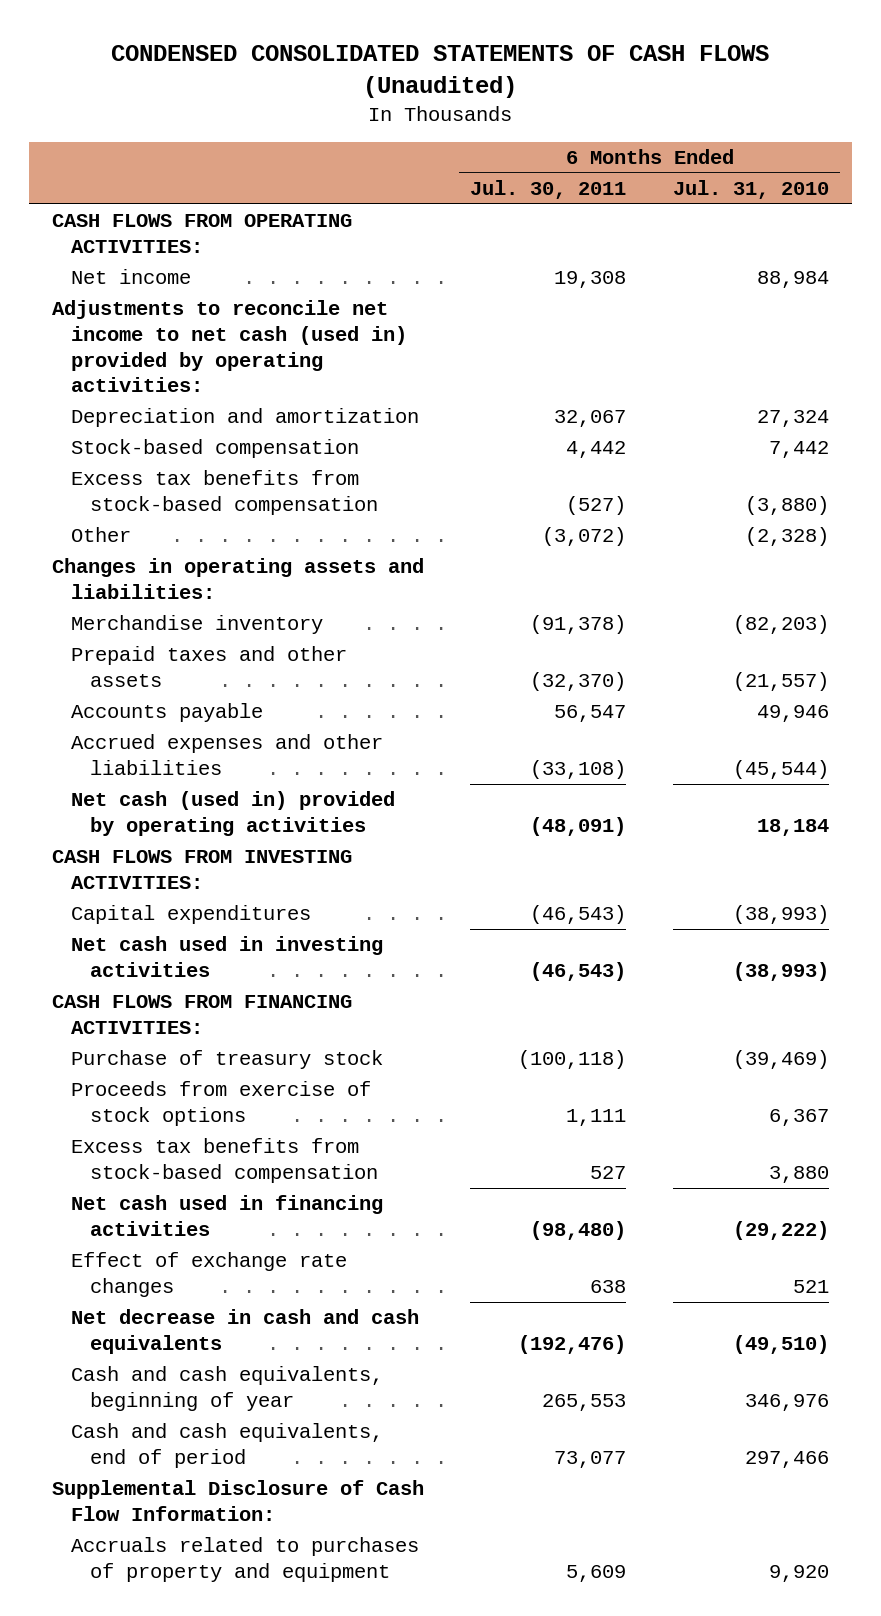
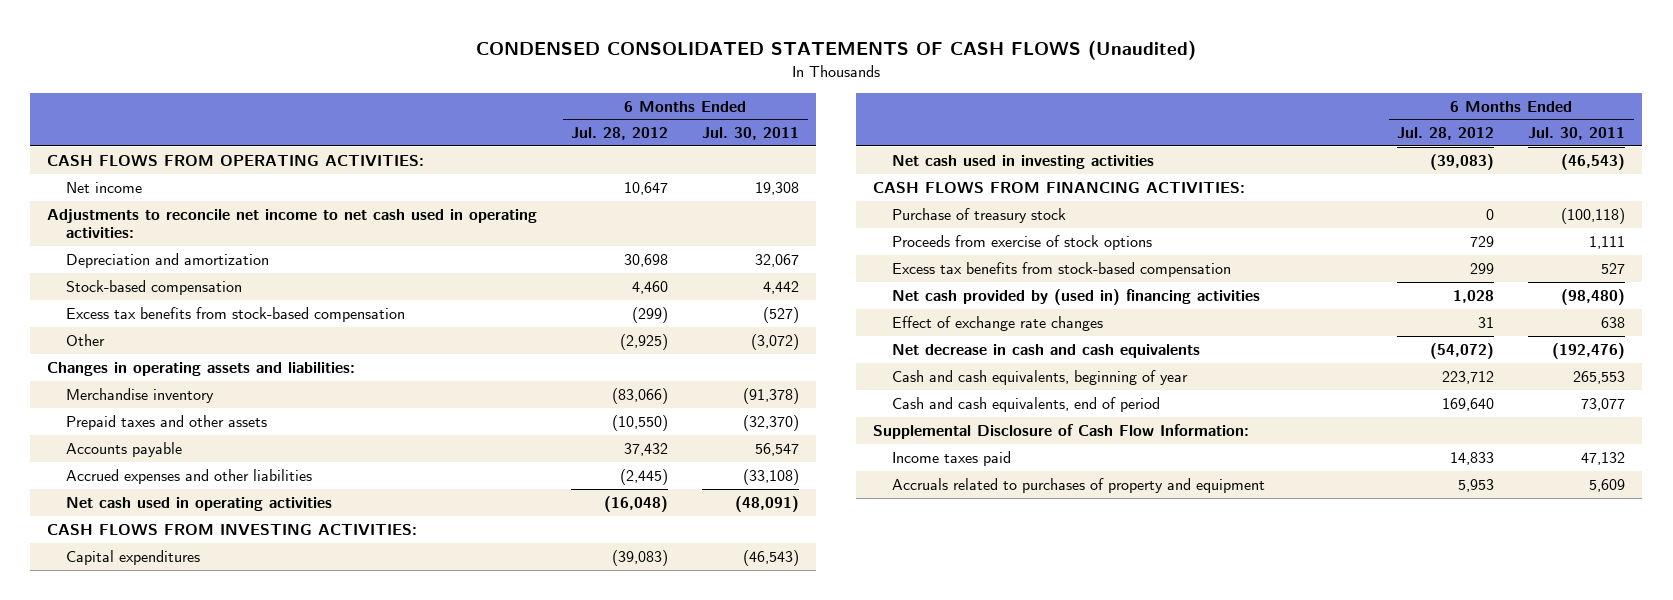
[672,180,829,200] Jul. 31, 2010 -> none
none -> [571,127,669,141] Jul. 28, 2012
[51,300,408,393] Adjustments to reconcile net income to net cash (used in) provided by operating activities: -> [47,208,538,239] Adjustments to reconcile net income to net cash used in operating activities:
[71,791,396,836] Net cash (used in) provided by operating activities -> [65,496,332,511] Net cash used in operating activities
[71,1195,384,1236] Net cash used in financing activities -> [891,288,1260,305] Net cash provided by (used in) financing activities
none -> [891,450,1011,466] Income taxes paid

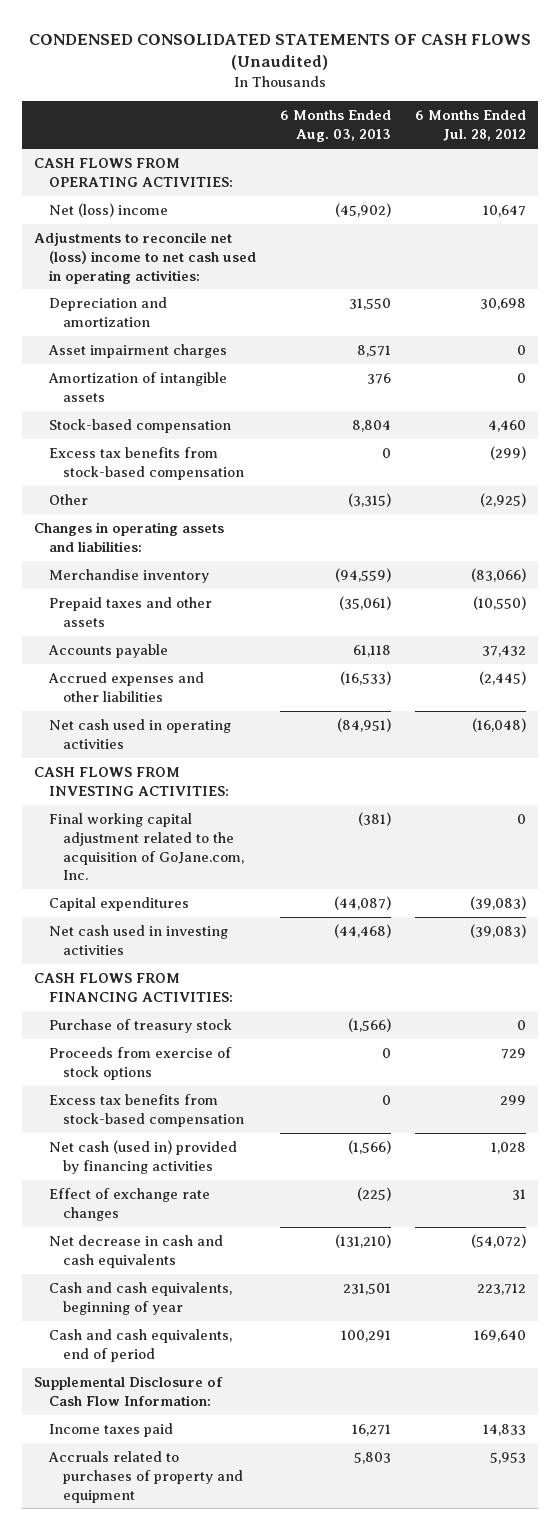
[702,127,800,141] Jul. 30, 2011 -> none
none -> [279,110,391,143] 6 Months Ended Aug. 03, 2013
[65,181,142,193] Net income -> [48,202,168,217] Net (loss) income
[47,208,538,239] Adjustments to reconcile net income to net cash used in operating activities: -> [34,231,256,284] Adjustments to reconcile net (loss) income to net cash used in operating activities:
none -> [47,343,227,358] Asset impairment charges
none -> [47,371,227,402] Amortization of intangible assets
none -> [48,812,244,881] Final working capital adjustment related to the acquisition of GoJane.com, Inc.
[891,288,1260,305] Net cash provided by (used in) financing activities -> [48,1139,237,1174] Net cash (used in) provided by financing activities

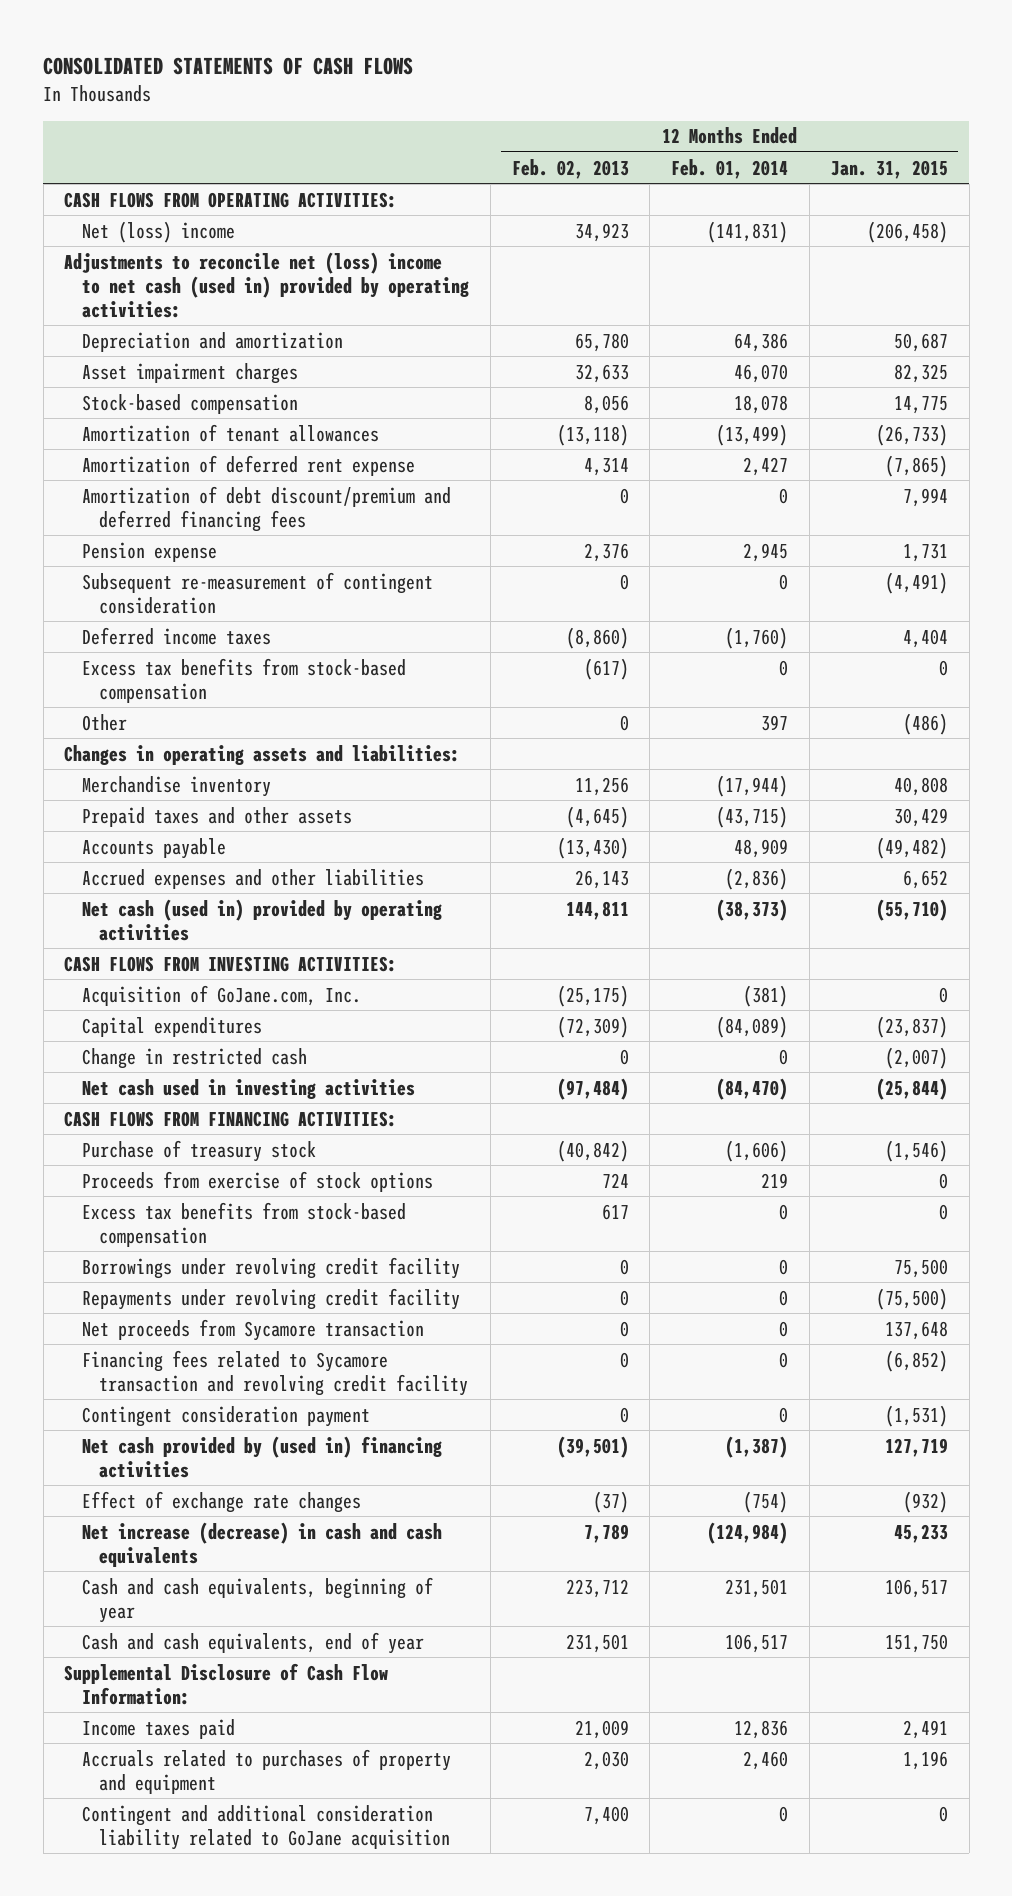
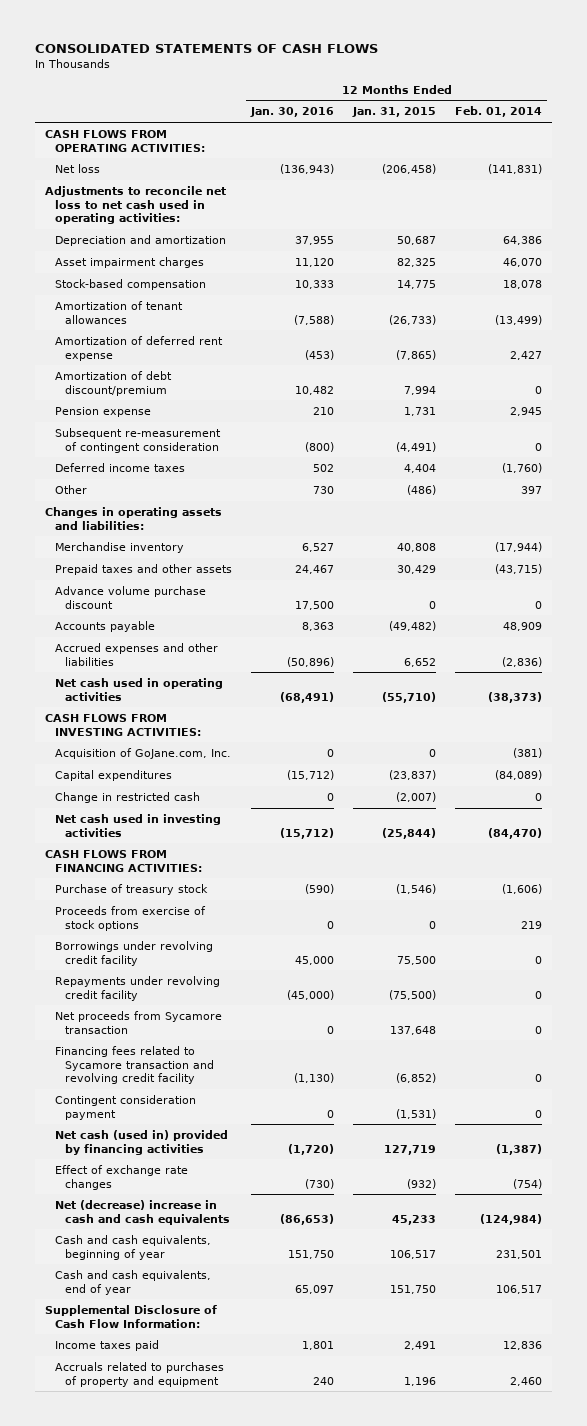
[511,158,629,179] Feb. 02, 2013 -> none
none -> [249,107,334,118] Jan. 30, 2016
[81,220,235,243] Net (loss) income -> [54,163,100,173] Net loss
[64,251,469,318] Adjustments to reconcile net (loss) income to net cash (used in) provided by operating activities: -> [44,185,226,225] Adjustments to reconcile net loss to net cash used in operating activities:
[81,485,451,532] Amortization of debt discount/premium and deferred financing fees -> [54,370,172,396] Amortization of debt discount/premium
[81,657,406,703] Excess tax benefits from stock-based compensation -> none
none -> [54,585,206,609] Advance volume purchase discount
[81,898,442,941] Net cash (used in) provided by operating activities -> [54,677,223,701] Net cash used in operating activities
[81,1201,406,1247] Excess tax benefits from stock-based compensation -> none
[81,1435,442,1478] Net cash provided by (used in) financing activities -> [54,1129,228,1155] Net cash (used in) provided by financing activities
[81,1521,442,1567] Net increase (decrease) in cash and cash equivalents -> [54,1199,230,1225] Net (decrease) increase in cash and cash equivalents
[81,1804,451,1850] Contingent and additional consideration liability related to GoJane acquisition -> none

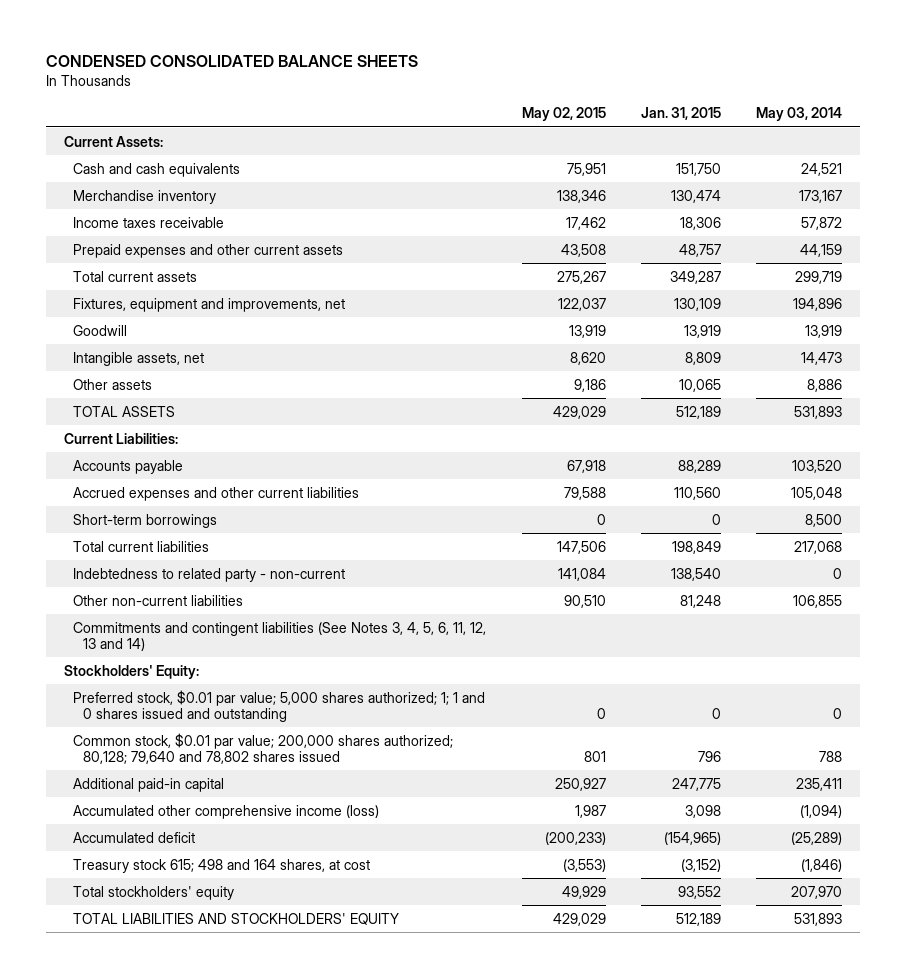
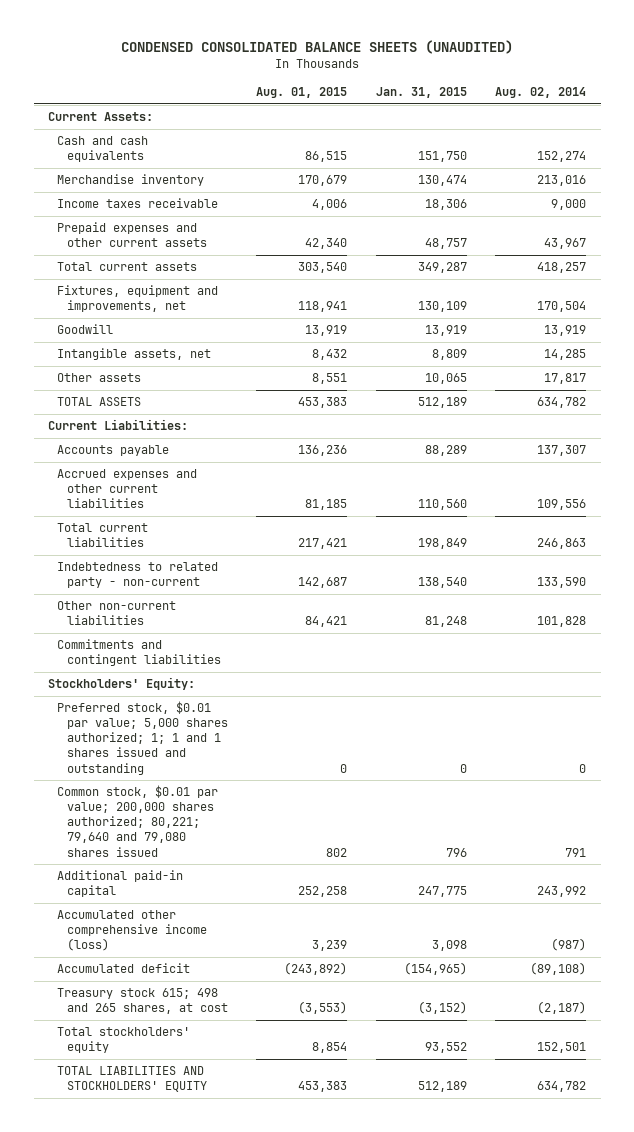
[45,55,418,68] CONDENSED CONSOLIDATED BALANCE SHEETS -> [121,40,514,55] CONDENSED CONSOLIDATED BALANCE SHEETS (UNAUDITED)
[521,107,606,122] May 02, 2015 -> none
[756,107,843,122] May 03, 2014 -> none
none -> [256,86,348,98] Aug. 01, 2015
none -> [495,86,587,98] Aug. 02, 2014
[73,513,218,528] Short-term borrowings -> none
[73,621,487,651] Commitments and contingent liabilities (See Notes 3, 4, 5, 6, 11, 12, 13 and 14) -> [57,639,221,667] Commitments and contingent liabilities
[73,689,486,722] Preferred stock, $0.01 par value; 5,000 shares authorized; 1; 1 and 0 shares issued and outstanding -> [57,701,228,775] Preferred stock, $0.01 par value; 5,000 shares authorized; 1; 1 and 1 shares issued and outstanding
[73,732,454,764] Common stock, $0.01 par value; 200,000 shares authorized; 80,128; 79,640 and 78,802 shares issued -> [57,785,219,857] Common stock, $0.01 par value; 200,000 shares authorized; 80,221; 79,640 and 79,080 shares issued
[73,858,371,873] Treasury stock 615; 498 and 164 shares, at cost -> [57,988,228,1015] Treasury stock 615; 498 and 265 shares, at cost

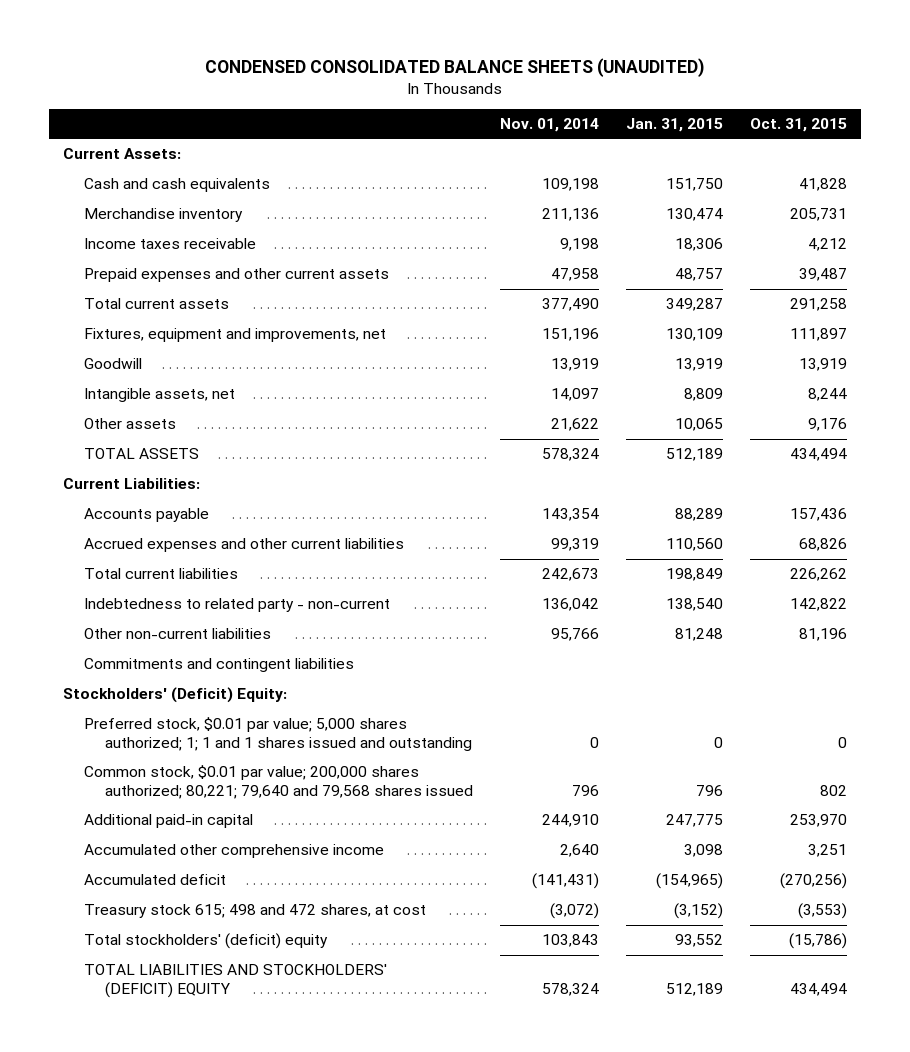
[256,86,348,98] Aug. 01, 2015 -> none
[495,86,587,98] Aug. 02, 2014 -> none
none -> [500,118,600,133] Nov. 01, 2014
none -> [750,118,848,133] Oct. 31, 2015
[47,677,195,691] Stockholders' Equity: -> [62,687,287,704] Stockholders' (Deficit) Equity:
[57,785,219,857] Common stock, $0.01 par value; 200,000 shares authorized; 80,221; 79,640 and 79,080 shares issued -> [84,765,474,799] Common stock, $0.01 par value; 200,000 shares authorized; 80,221; 79,640 and 79,568 shares issued
[57,910,207,952] Accumulated other comprehensive income (loss) -> [84,844,385,859] Accumulated other comprehensive income
[57,988,228,1015] Treasury stock 615; 498 and 265 shares, at cost -> [84,904,427,919] Treasury stock 615; 498 and 472 shares, at cost
[57,1027,191,1054] Total stockholders' equity -> [84,933,329,950] Total stockholders' (deficit) equity
[57,1066,207,1093] TOTAL LIABILITIES AND STOCKHOLDERS' EQUITY -> [84,964,388,998] TOTAL LIABILITIES AND STOCKHOLDERS' (DEFICIT) EQUITY

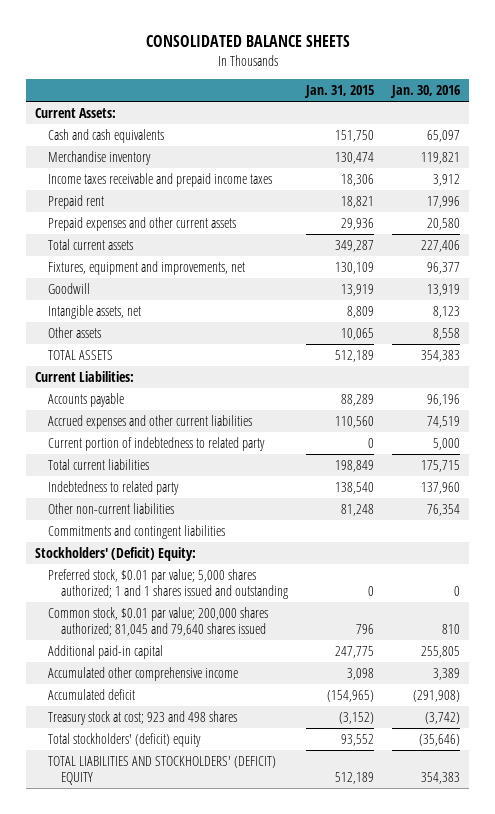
[205,57,706,77] CONDENSED CONSOLIDATED BALANCE SHEETS (UNAUDITED) -> [145,35,350,48] CONSOLIDATED BALANCE SHEETS
[500,118,600,133] Nov. 01, 2014 -> none
[750,118,848,133] Oct. 31, 2015 -> none
none -> [390,85,461,99] Jan. 30, 2016
[84,238,257,250] Income taxes receivable -> [48,172,273,187] Income taxes receivable and prepaid income taxes
none -> [48,194,105,209] Prepaid rent
[675,268,724,282] 48,757 -> [341,217,375,230] 29,936
none -> [48,436,266,451] Current portion of indebtedness to related party
[84,598,391,613] Indebtedness to related party - non-current -> [48,480,180,495] Indebtedness to related party
[84,717,473,751] Preferred stock, $0.01 par value; 5,000 shares authorized; 1; 1 and 1 shares issued and outstanding -> [48,568,289,599] Preferred stock, $0.01 par value; 5,000 shares authorized; 1 and 1 shares issued and outstanding
[84,765,474,799] Common stock, $0.01 par value; 200,000 shares authorized; 80,221; 79,640 and 79,568 shares issued -> [48,606,269,636] Common stock, $0.01 par value; 200,000 shares authorized; 81,045 and 79,640 shares issued
[84,904,427,919] Treasury stock 615; 498 and 472 shares, at cost -> [48,710,238,725] Treasury stock at cost; 923 and 498 shares

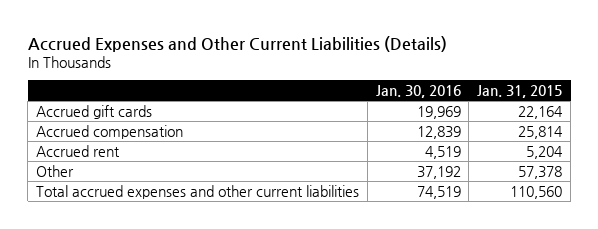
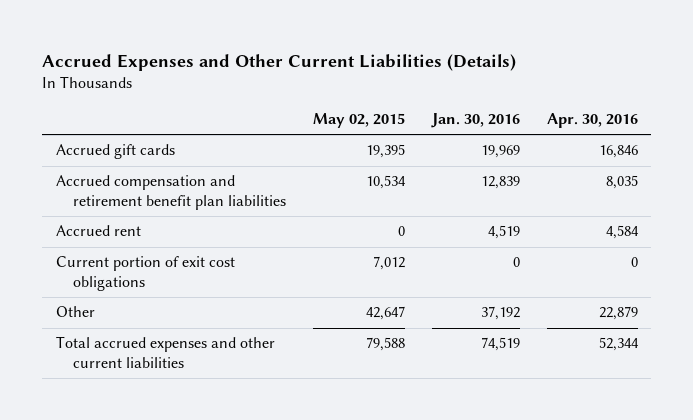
[477,85,563,99] Jan. 31, 2015 -> none
none -> [313,113,406,129] May 02, 2015
none -> [546,113,638,129] Apr. 30, 2016
[35,124,183,139] Accrued compensation -> [55,175,287,211] Accrued compensation and retirement benefit plan liabilities
none -> [55,256,235,292] Current portion of exit cost obligations

